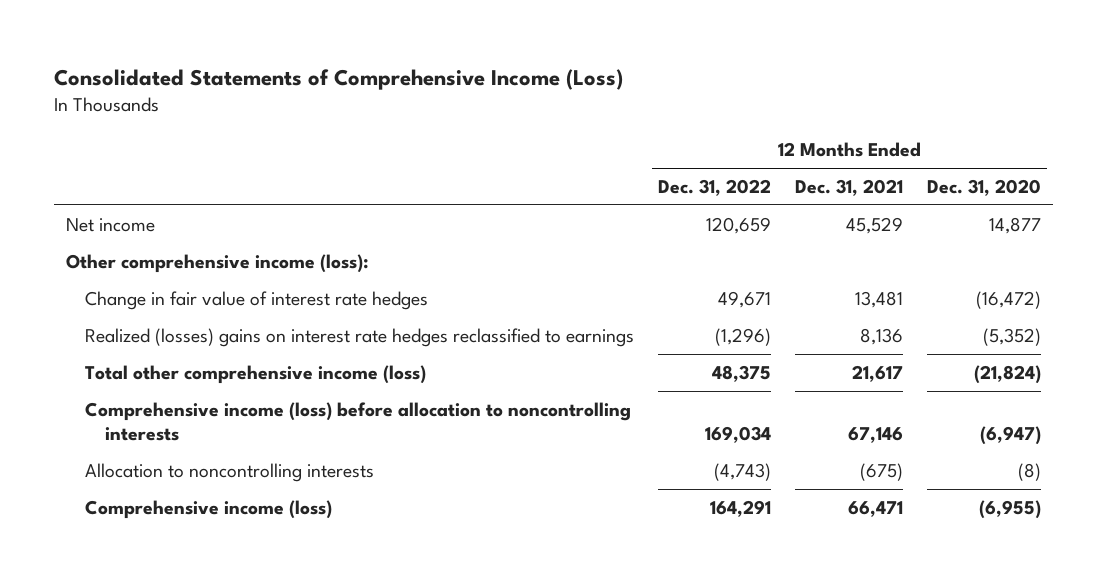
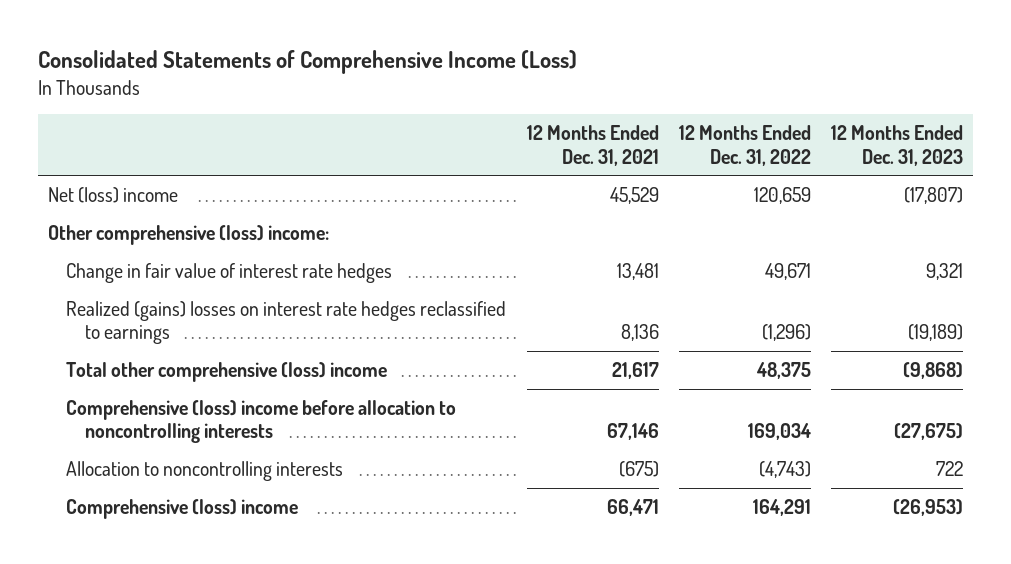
[927,179,1042,197] Dec. 31, 2020 -> none
none -> [830,125,963,166] 12 Months Ended Dec. 31, 2023
[66,217,156,232] Net income -> [47,186,178,203] Net (loss) income
[66,253,370,273] Other comprehensive income (loss): -> [47,224,329,245] Other comprehensive (loss) income:
[85,327,635,347] Realized (losses) gains on interest rate hedges reclassified to earnings -> [66,300,507,345] Realized (gains) losses on interest rate hedges reclassified to earnings
[85,364,427,384] Total other comprehensive income (loss) -> [66,361,388,382] Total other comprehensive (loss) income
[85,401,632,441] Comprehensive income (loss) before allocation to noncontrolling interests -> [66,399,457,444] Comprehensive (loss) income before allocation to noncontrolling interests
[85,499,333,519] Comprehensive income (loss) -> [66,498,299,519] Comprehensive (loss) income

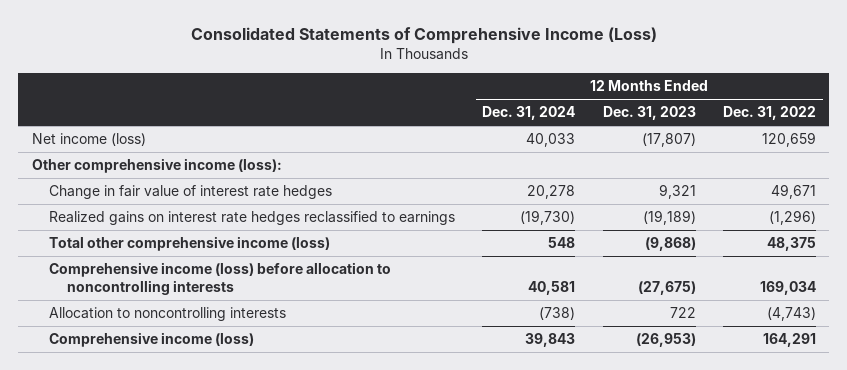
[526,125,659,166] 12 Months Ended Dec. 31, 2021 -> none
none -> [482,106,576,121] Dec. 31, 2024
[47,186,178,203] Net (loss) income -> [31,133,146,147] Net income (loss)
[47,224,329,245] Other comprehensive (loss) income: -> [31,158,282,174] Other comprehensive income (loss):
[66,300,507,345] Realized (gains) losses on interest rate hedges reclassified to earnings -> [49,211,456,226] Realized gains on interest rate hedges reclassified to earnings
[66,361,388,382] Total other comprehensive (loss) income -> [49,236,331,252] Total other comprehensive income (loss)
[66,399,457,444] Comprehensive (loss) income before allocation to noncontrolling interests -> [49,262,392,296] Comprehensive income (loss) before allocation to noncontrolling interests
[66,498,299,519] Comprehensive (loss) income -> [49,332,255,348] Comprehensive income (loss)

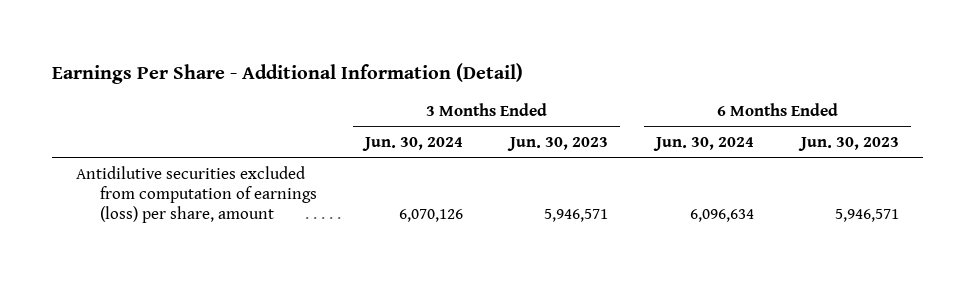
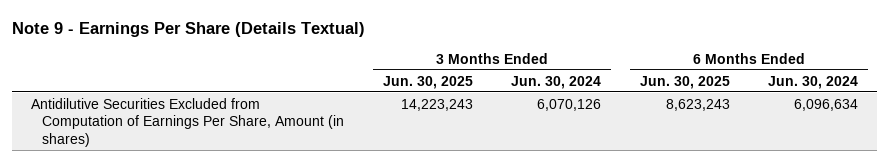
[51,62,523,84] Earnings Per Share - Additional Information (Detail) -> [12,21,366,37] Note 9 - Earnings Per Share (Details Textual)
[507,137,609,152] Jun. 30, 2023 -> none
[798,137,900,152] Jun. 30, 2023 -> none
none -> [382,75,473,89] Jun. 30, 2025
none -> [639,75,730,89] Jun. 30, 2025
[75,165,318,224] Antidilutive securities excluded from computation of earnings (loss) per share, amount -> [31,97,345,147] Antidilutive Securities Excluded from Computation of Earnings Per Share, Amount (in shares)

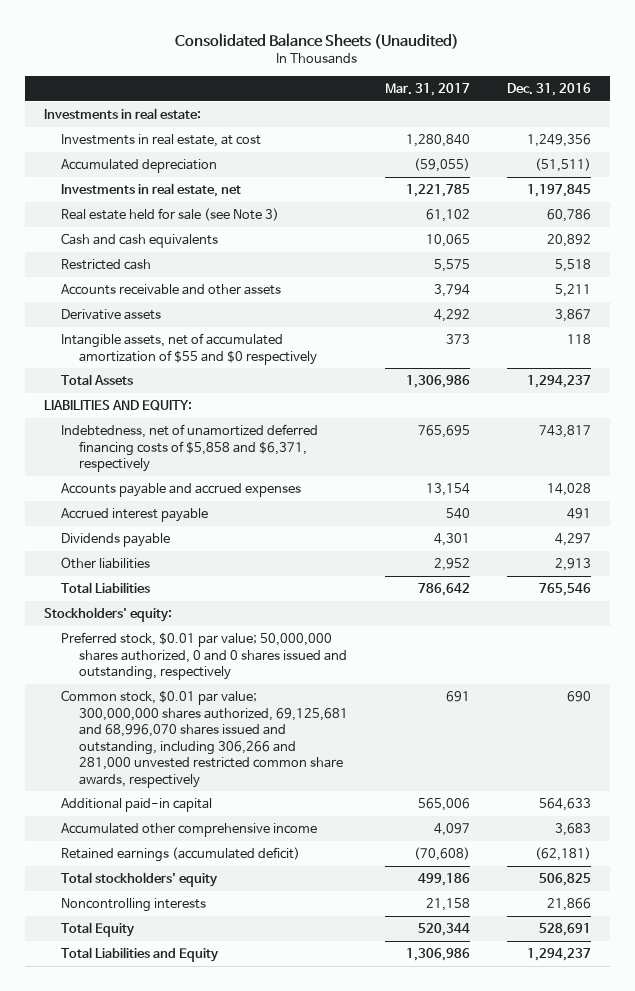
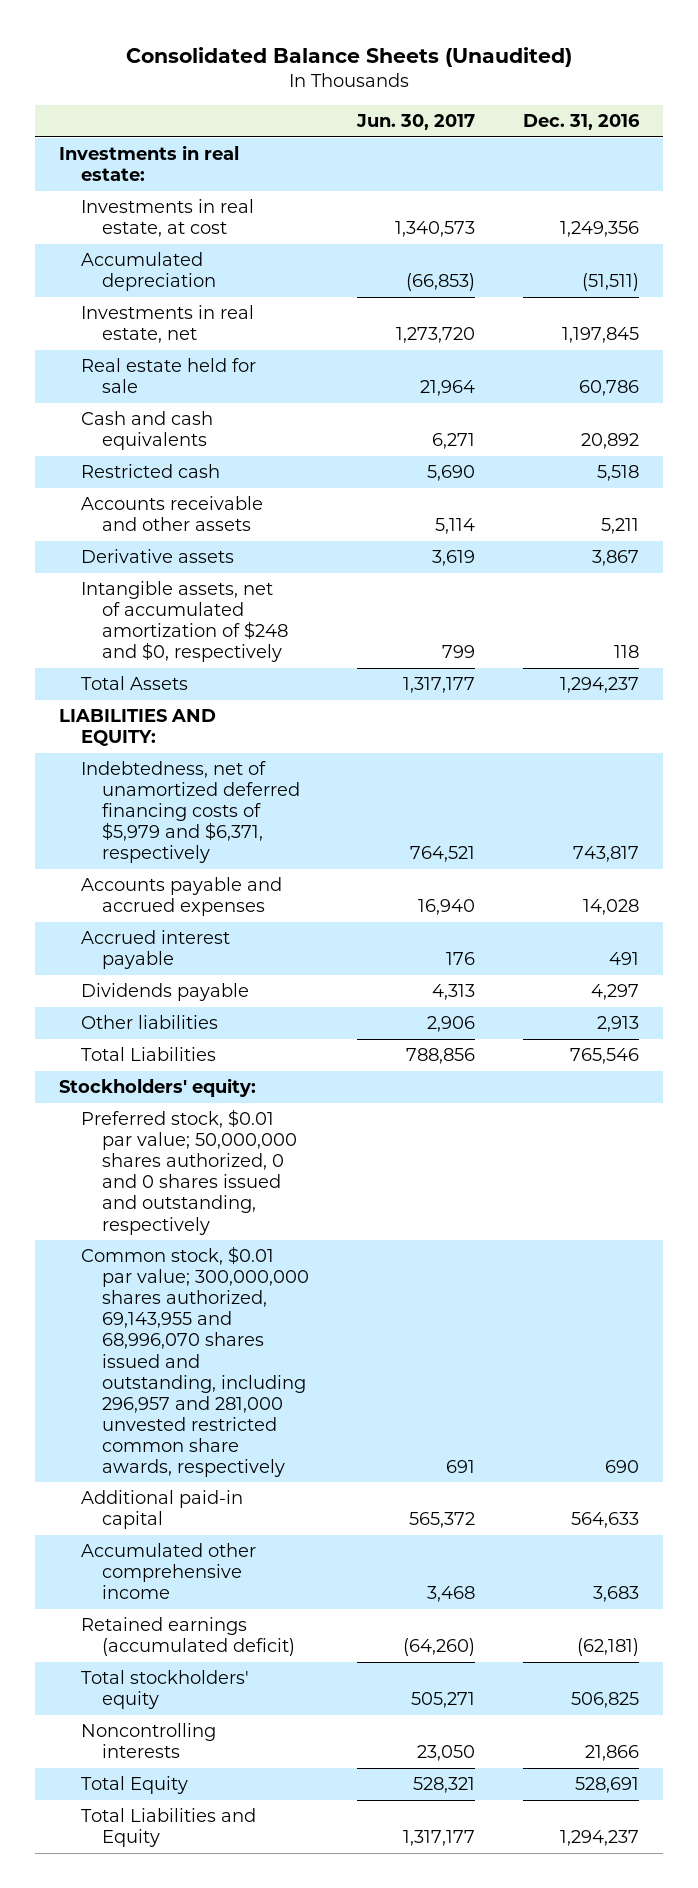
[384,83,470,97] Mar. 31, 2017 -> none
none -> [356,113,476,130] Jun. 30, 2017
[61,208,280,222] Real estate held for sale (see Note 3) -> [80,358,256,394] Real estate held for sale
[61,333,317,365] Intangible assets, net of accumulated amortization of $55 and $0 respectively -> [80,581,288,663] Intangible assets, net of accumulated amortization of $248 and $0, respectively
[61,424,319,473] Indebtedness, net of unamortized deferred financing costs of $5,858 and $6,371, respectively -> [80,761,300,864] Indebtedness, net of unamortized deferred financing costs of $5,979 and $6,371, respectively
[61,690,348,788] Common stock, $0.01 par value; 300,000,000 shares authorized, 69,125,681 and 68,996,070 shares issued and outstanding, including 306,266 and 281,000 unvested restricted common share awards, respectively -> [80,1246,309,1477] Common stock, $0.01 par value; 300,000,000 shares authorized, 69,143,955 and 68,996,070 shares issued and outstanding, including 296,957 and 281,000 unvested restricted common share awards, respectively

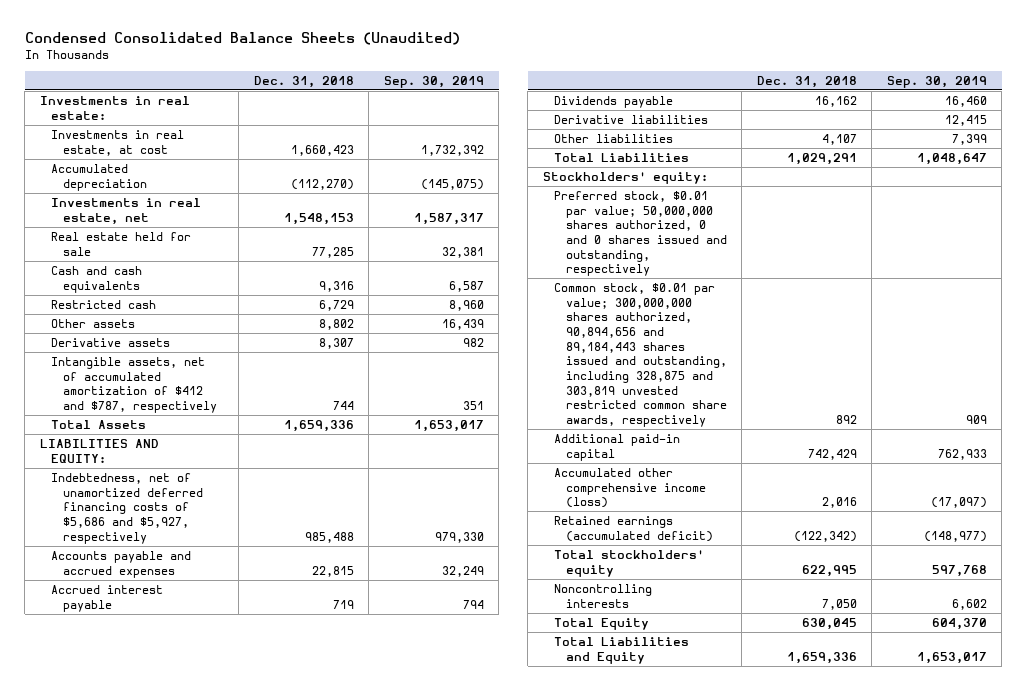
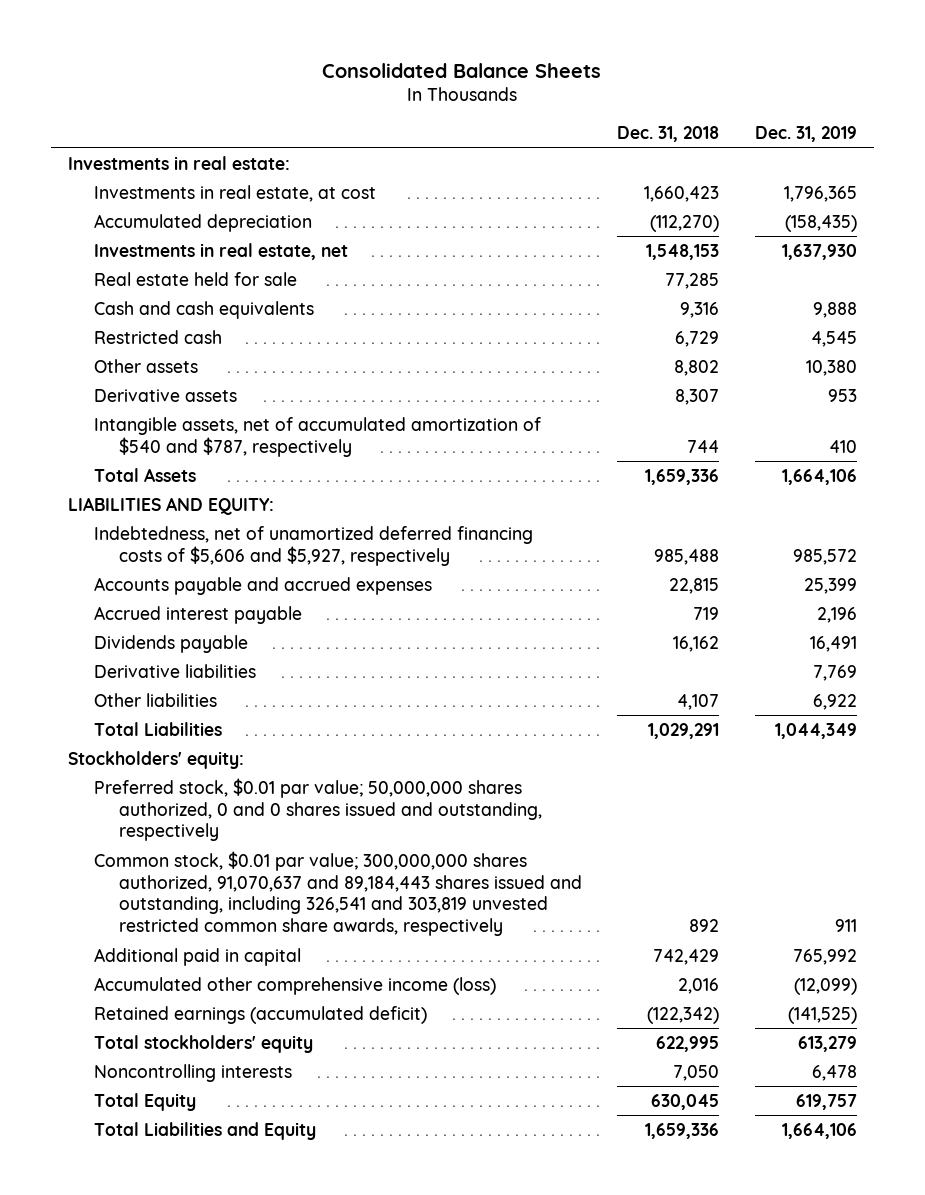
[24,32,460,46] Condensed Consolidated Balance Sheets (Unaudited) -> [322,62,602,78] Consolidated Balance Sheets
[383,75,484,88] Sep. 30, 2019 -> none
none -> [754,126,857,143] Dec. 31, 2019
[51,356,217,413] Intangible assets, net of accumulated amortization of $412 and $787, respectively -> [93,416,541,457] Intangible assets, net of accumulated amortization of $540 and $787, respectively
[51,472,203,544] Indebtedness, net of unamortized deferred financing costs of $5,686 and $5,927, respectively -> [93,525,533,566] Indebtedness, net of unamortized deferred financing costs of $5,606 and $5,927, respectively
[554,282,727,427] Common stock, $0.01 par value; 300,000,000 shares authorized, 90,894,656 and 89,184,443 shares issued and outstanding, including 328,875 and 303,819 unvested restricted common share awards, respectively -> [93,850,582,937] Common stock, $0.01 par value; 300,000,000 shares authorized, 91,070,637 and 89,184,443 shares issued and outstanding, including 326,541 and 303,819 unvested restricted common share awards, respectively
[554,433,681,461] Additional paid-in capital -> [93,947,301,966] Additional paid in capital

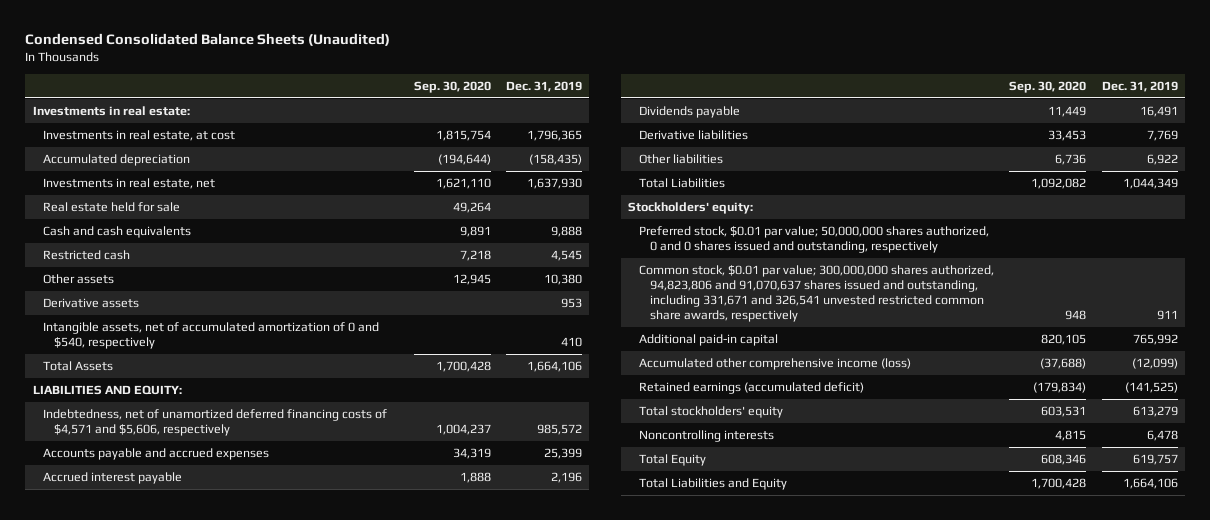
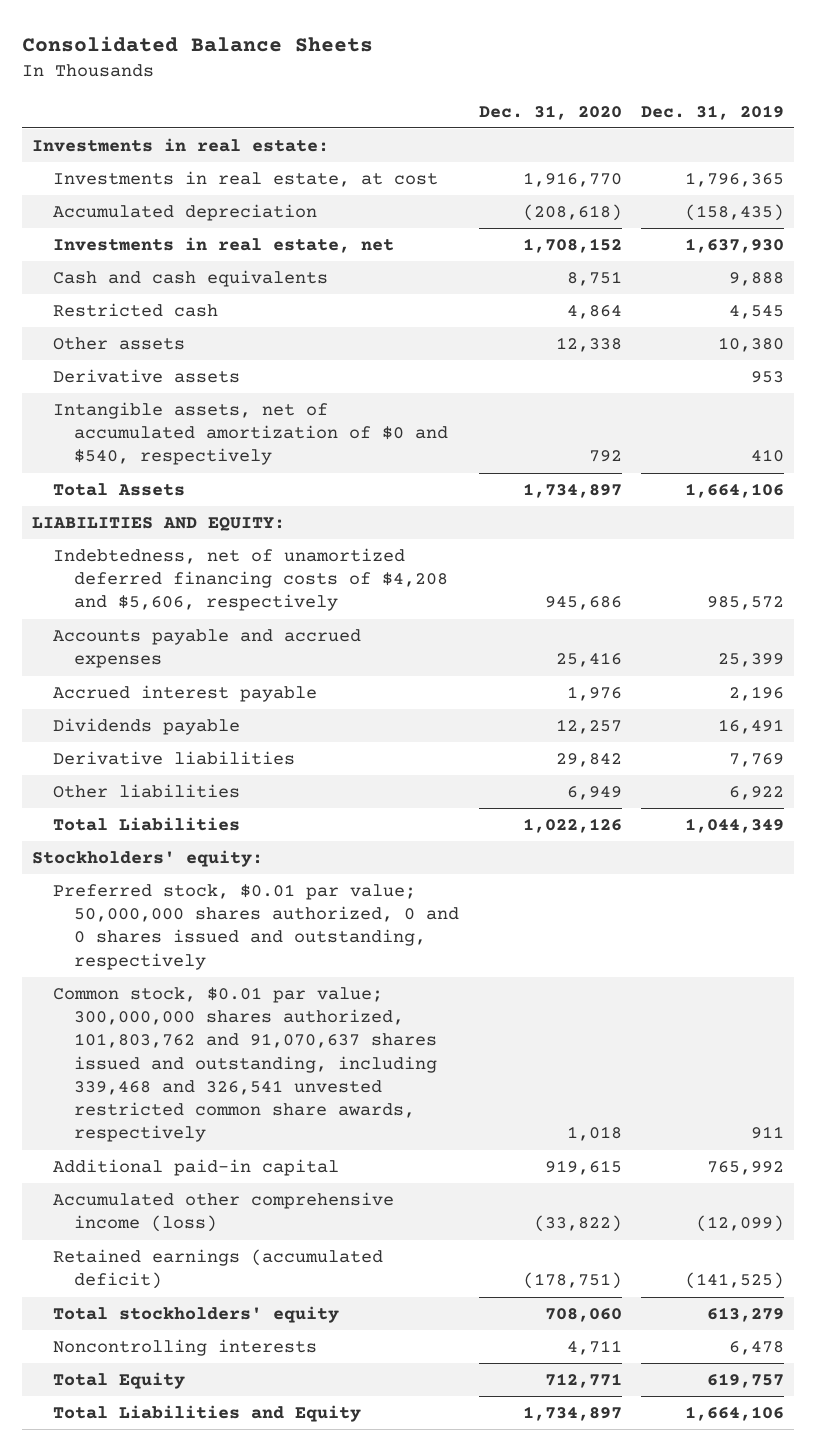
[24,33,390,47] Condensed Consolidated Balance Sheets (Unaudited) -> [22,36,374,53] Consolidated Balance Sheets
[413,80,491,93] Sep. 30, 2020 -> none
none -> [478,104,622,120] Dec. 31, 2020
[43,202,181,213] Real estate held for sale -> none
[43,322,380,349] Intangible assets, net of accumulated amortization of 0 and $540, respectively -> [53,402,448,466] Intangible assets, net of accumulated amortization of $0 and $540, respectively
[43,409,388,436] Indebtedness, net of unamortized deferred financing costs of $4,571 and $5,606, respectively -> [53,548,448,612] Indebtedness, net of unamortized deferred financing costs of $4,208 and $5,606, respectively
[639,265,995,322] Common stock, $0.01 par value; 300,000,000 shares authorized, 94,823,806 and 91,070,637 shares issued and outstanding, including 331,671 and 326,541 unvested restricted common share awards, respectively -> [53,987,437,1143] Common stock, $0.01 par value; 300,000,000 shares authorized, 101,803,762 and 91,070,637 shares issued and outstanding, including 339,468 and 326,541 unvested restricted common share awards, respectively

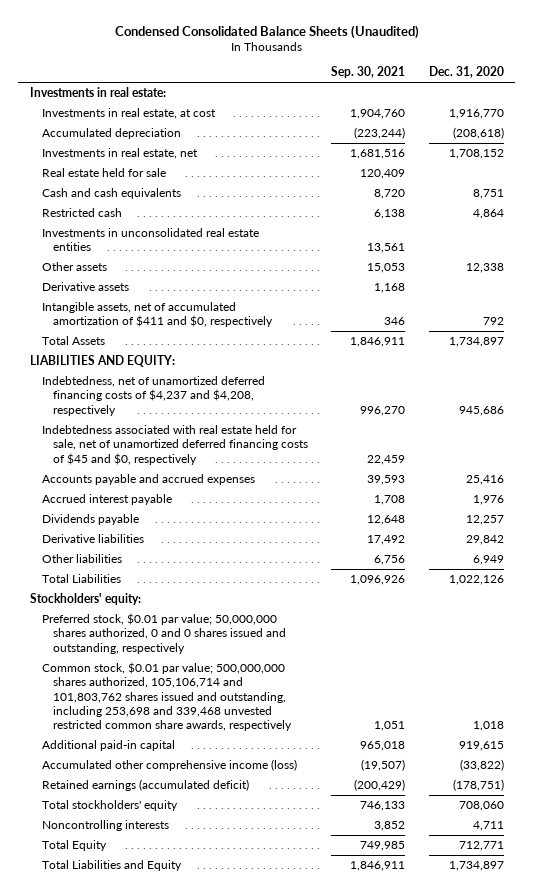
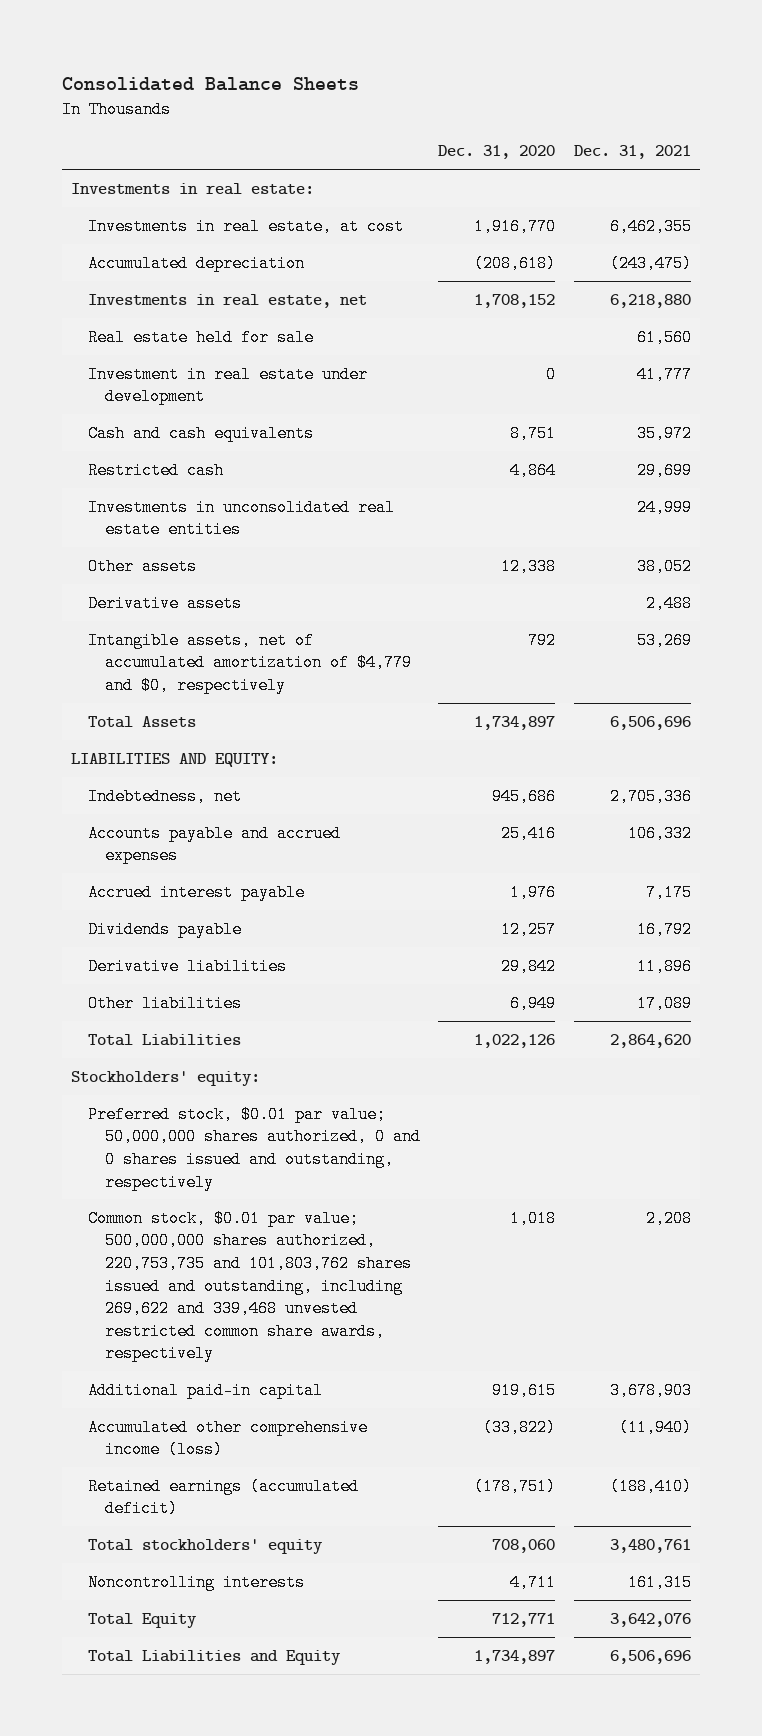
[114,24,419,39] Condensed Consolidated Balance Sheets (Unaudited) -> [61,76,359,91] Consolidated Balance Sheets
[331,66,406,79] Sep. 30, 2021 -> none
none -> [573,145,691,160] Dec. 31, 2021
none -> [87,365,368,406] Investment in real estate under development
[41,302,274,328] Intangible assets, net of accumulated amortization of $411 and $0, respectively -> [87,631,412,694] Intangible assets, net of accumulated amortization of $4,779 and $0, respectively
[41,425,309,465] Indebtedness associated with real estate held for sale, net of unamortized deferred financing costs of $45 and $0, respectively -> none
[41,376,265,416] Indebtedness, net of unamortized deferred financing costs of $4,237 and $4,208, respectively -> [87,787,242,805] Indebtedness, net
[41,662,293,732] Common stock, $0.01 par value; 500,000,000 shares authorized, 105,106,714 and 101,803,762 shares issued and outstanding, including 253,698 and 339,468 unvested restricted common share awards, respectively -> [87,1209,412,1363] Common stock, $0.01 par value; 500,000,000 shares authorized, 220,753,735 and 101,803,762 shares issued and outstanding, including 269,622 and 339,468 unvested restricted common share awards, respectively

